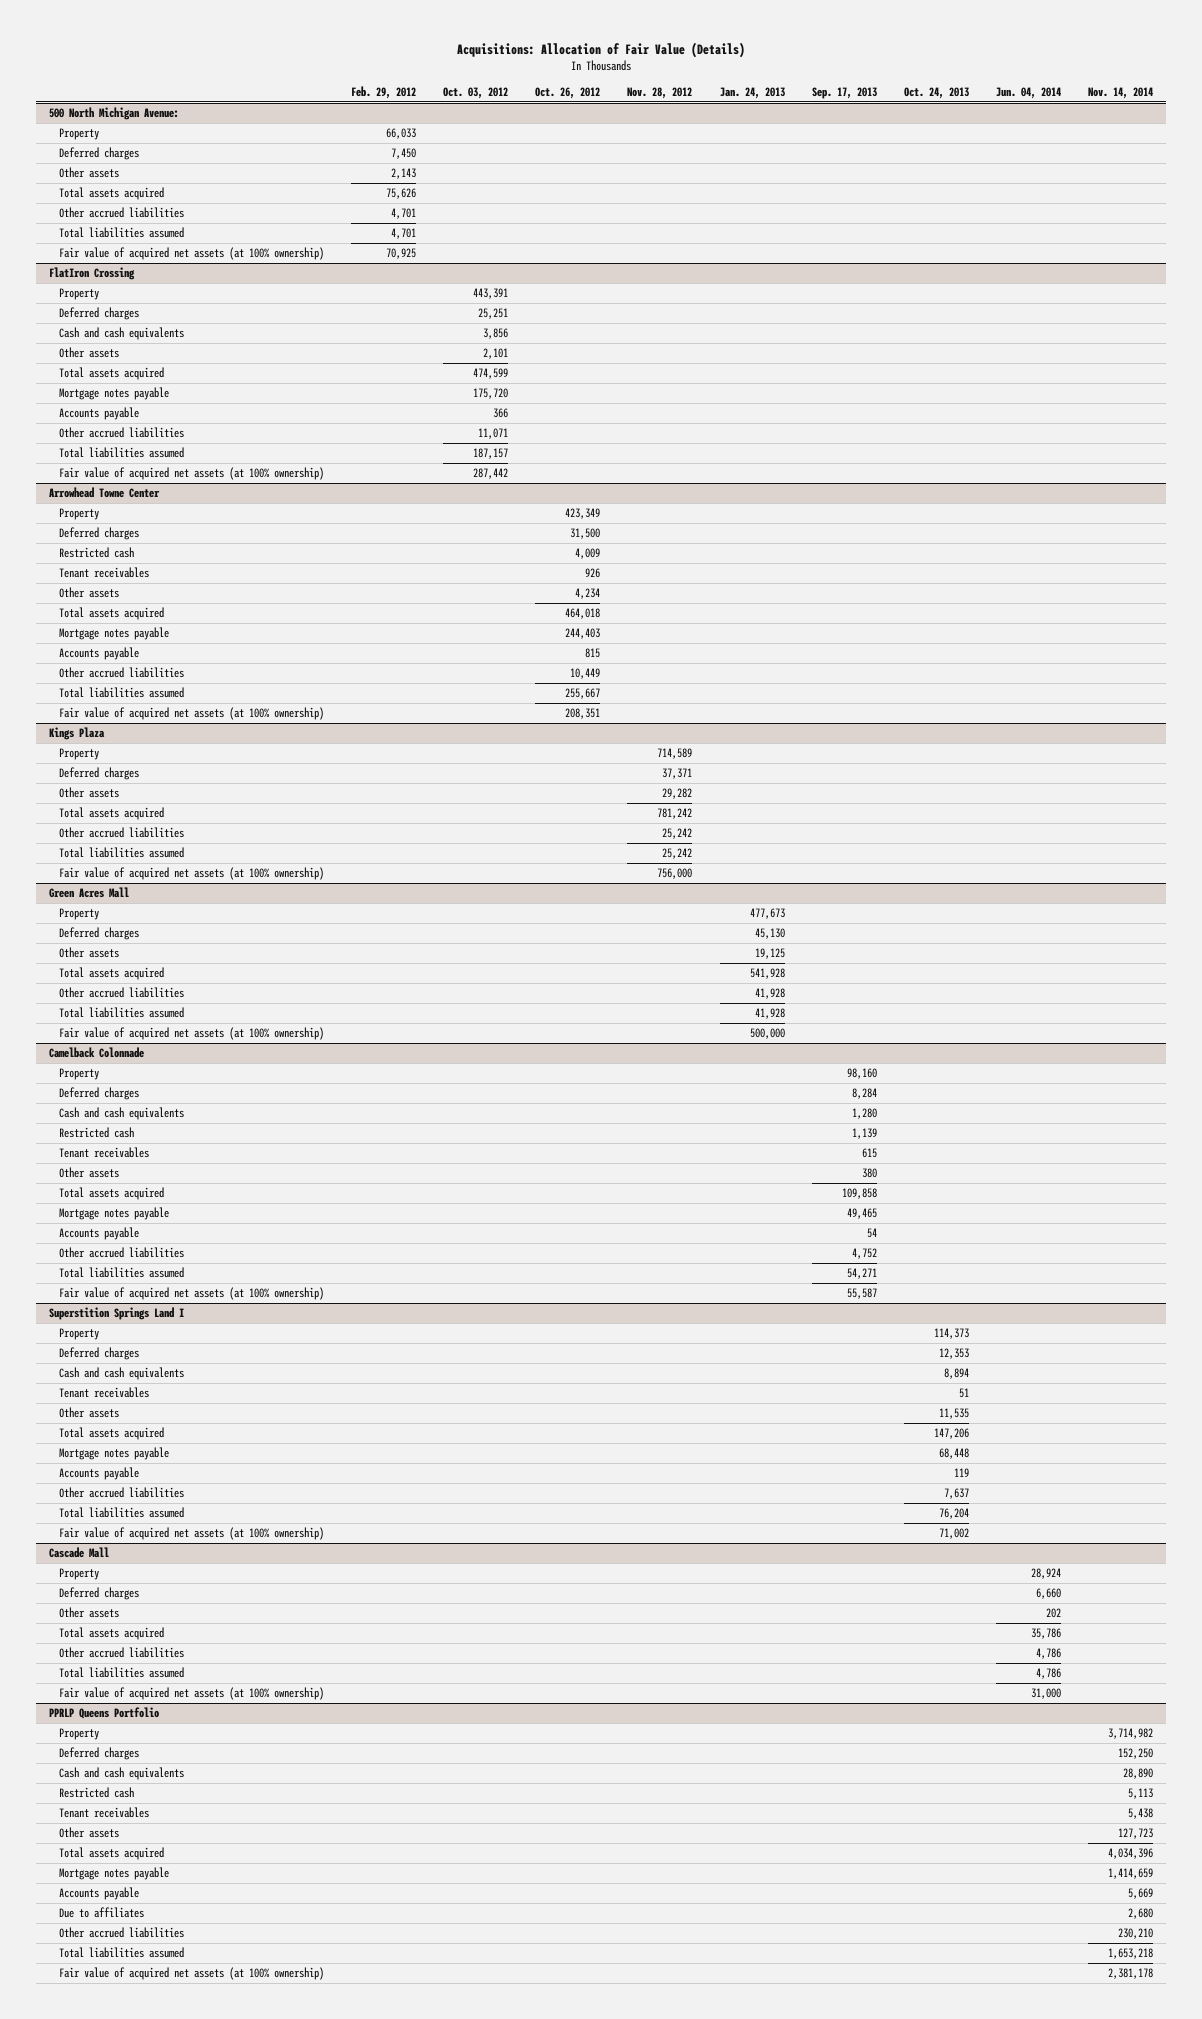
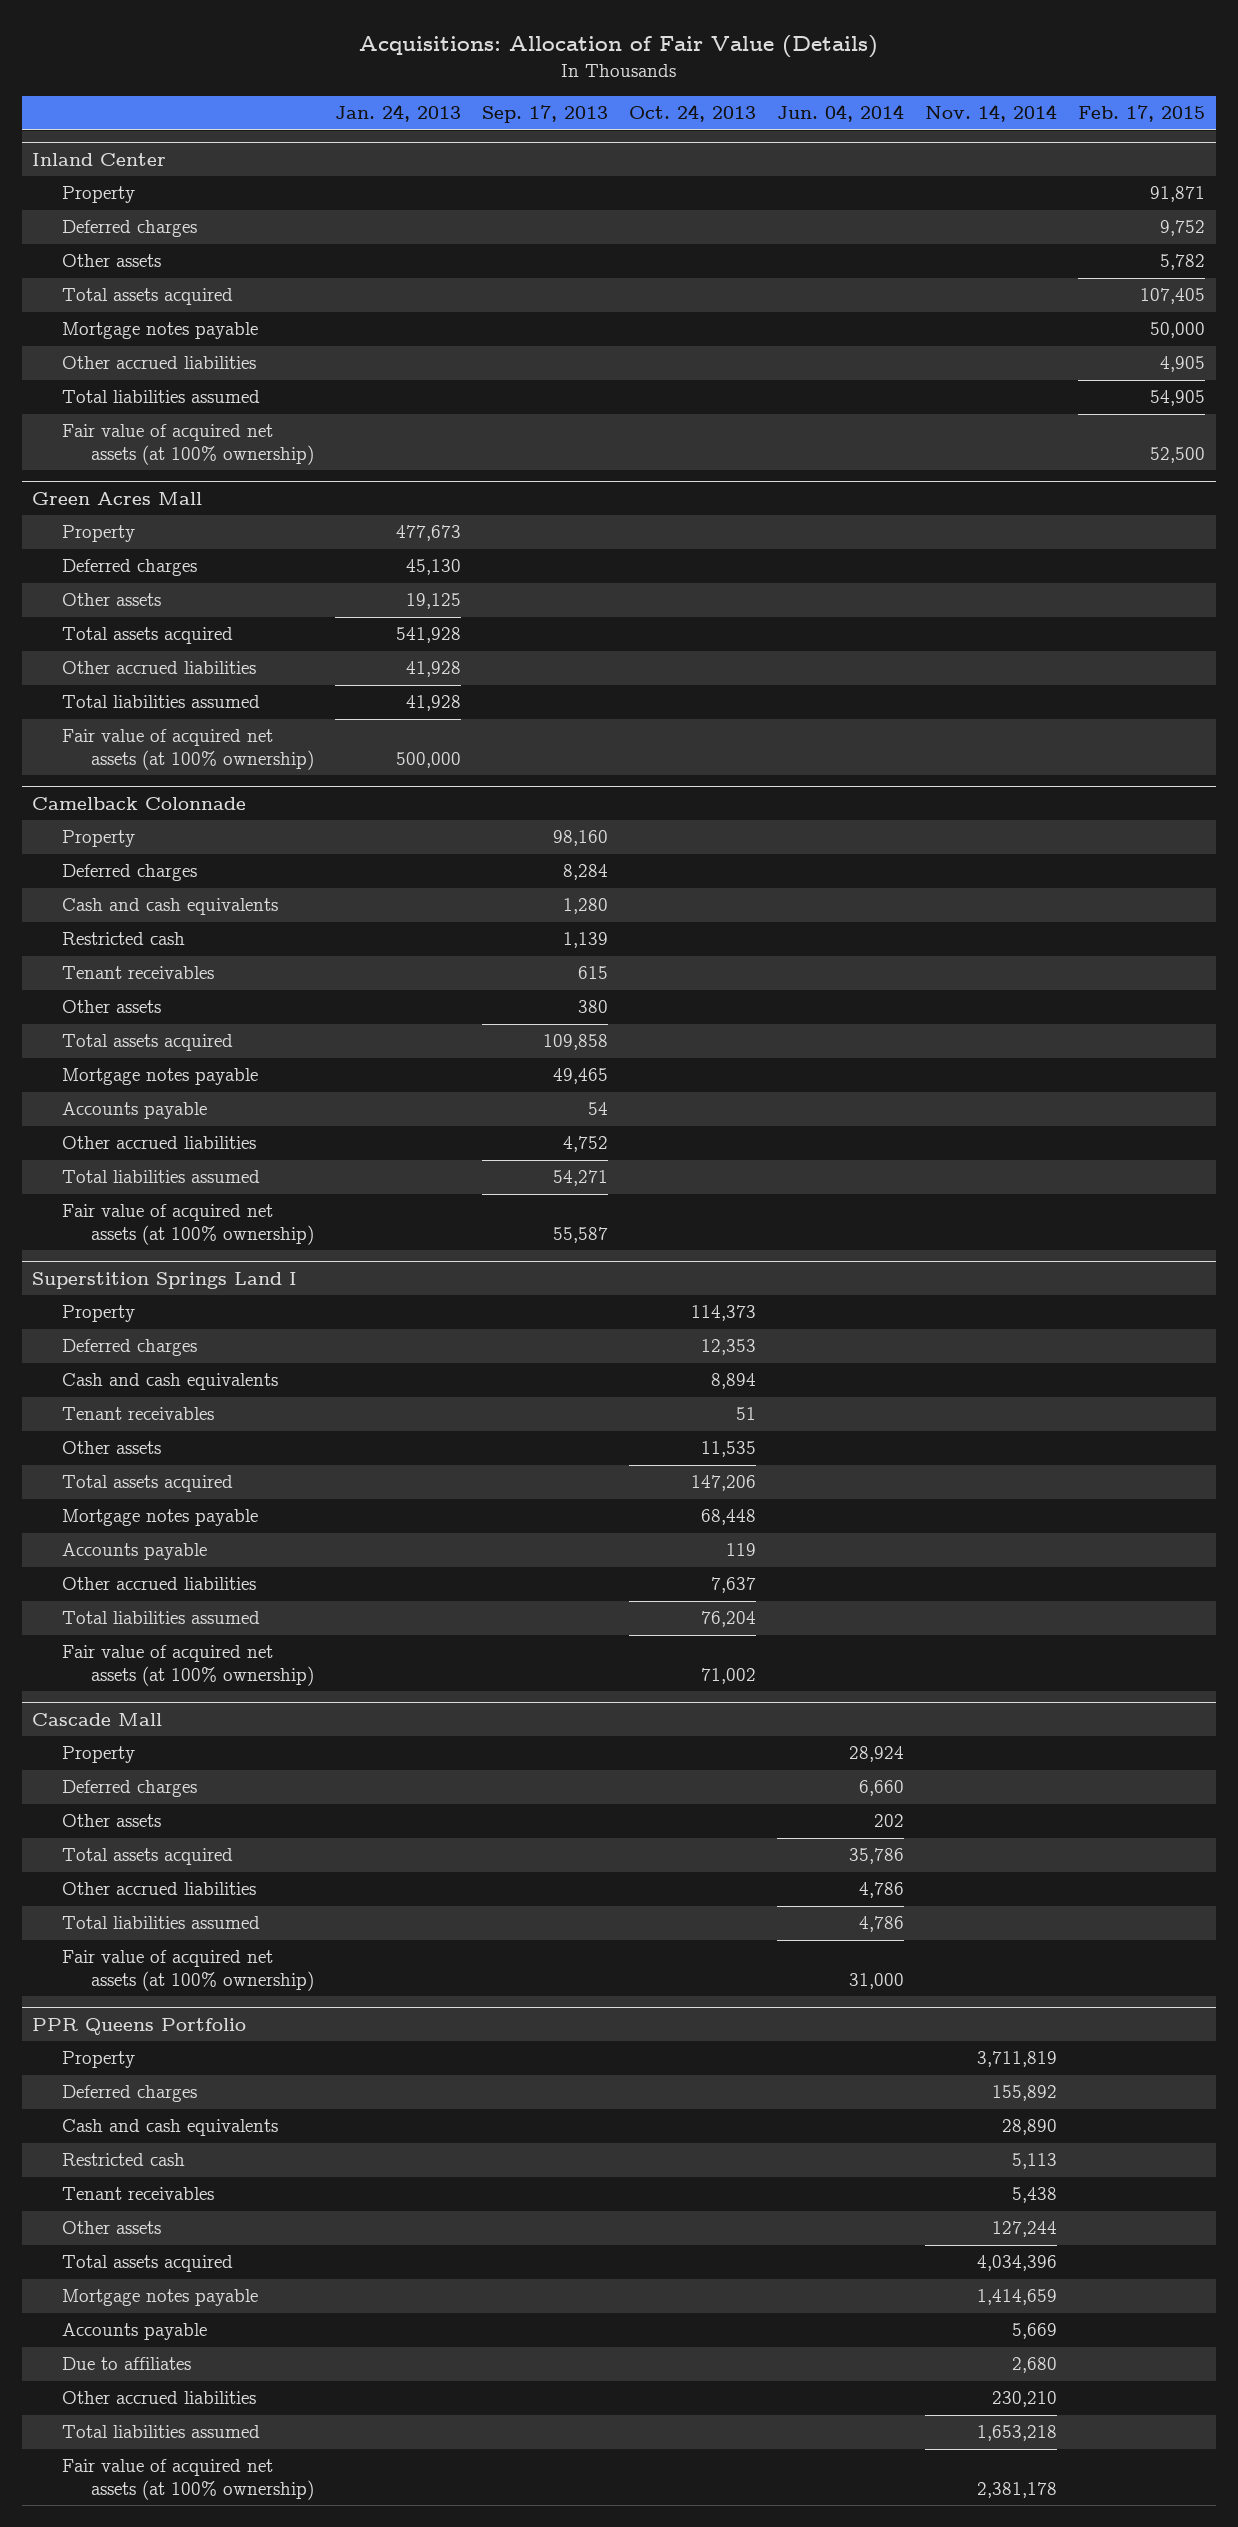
[351,86,417,100] Feb. 29, 2012 -> none
[443,87,509,100] Oct. 03, 2012 -> none
[535,87,601,100] Oct. 26, 2012 -> none
[627,87,693,100] Nov. 28, 2012 -> none
none -> [1078,105,1206,123] Feb. 17, 2015
[49,107,180,121] 500 North Michigan Avenue: -> none
[59,128,100,141] Property -> none
[59,147,140,161] Deferred charges -> none
[59,167,120,179] Other assets -> none
[59,187,165,201] Total assets acquired -> none
[59,207,185,219] Other accrued liabilities -> none
[59,227,185,239] Total liabilities assumed -> none
[59,247,325,261] Fair value of acquired net assets (at 100% ownership) -> none
[49,267,136,281] FlatIron Crossing -> none
[59,288,100,301] Property -> none
[59,307,140,321] Deferred charges -> none
[59,327,185,341] Cash and cash equivalents -> none
[59,347,120,359] Other assets -> none
[59,367,165,381] Total assets acquired -> none
[59,387,170,401] Mortgage notes payable -> none
[59,407,140,421] Accounts payable -> none
[59,427,185,439] Other accrued liabilities -> none
[59,447,185,459] Total liabilities assumed -> none
[59,467,325,481] Fair value of acquired net assets (at 100% ownership) -> none
[49,487,161,499] Arrowhead Towne Center -> none
[59,508,100,521] Property -> none
[59,527,140,541] Deferred charges -> none
[59,547,135,559] Restricted cash -> none
[59,567,150,579] Tenant receivables -> none
[59,587,120,599] Other assets -> none
[59,607,165,621] Total assets acquired -> none
[59,627,170,641] Mortgage notes payable -> none
[59,647,140,661] Accounts payable -> none
[59,667,185,679] Other accrued liabilities -> none
[59,687,185,699] Total liabilities assumed -> none
[59,707,325,721] Fair value of acquired net assets (at 100% ownership) -> none
[49,727,106,741] Kings Plaza -> none
[59,748,100,761] Property -> none
[59,767,140,781] Deferred charges -> none
[59,787,120,799] Other assets -> none
[59,807,165,821] Total assets acquired -> none
[59,827,185,839] Other accrued liabilities -> none
[59,847,185,859] Total liabilities assumed -> none
[59,867,325,881] Fair value of acquired net assets (at 100% ownership) -> none
none -> [32,152,167,166] Inland Center
none -> [61,186,135,204] Property
none -> [61,220,197,238] Deferred charges
none -> [61,254,161,268] Other assets
none -> [61,288,233,306] Total assets acquired
none -> [61,322,258,340] Mortgage notes payable
none -> [61,356,256,370] Other accrued liabilities
none -> [61,390,260,404] Total liabilities assumed
none -> [61,424,315,465] Fair value of acquired net assets (at 100% ownership)
[49,1707,160,1720] PPRLP Queens Portfolio -> [32,2017,247,2035] PPR Queens Portfolio
[1107,1728,1153,1740] 3,714,982 -> [977,2051,1058,2068] 3,711,819
[1117,1748,1153,1760] 152,250 -> [992,2085,1058,2102] 155,892
[1117,1828,1153,1840] 127,723 -> [992,2221,1058,2238] 127,244

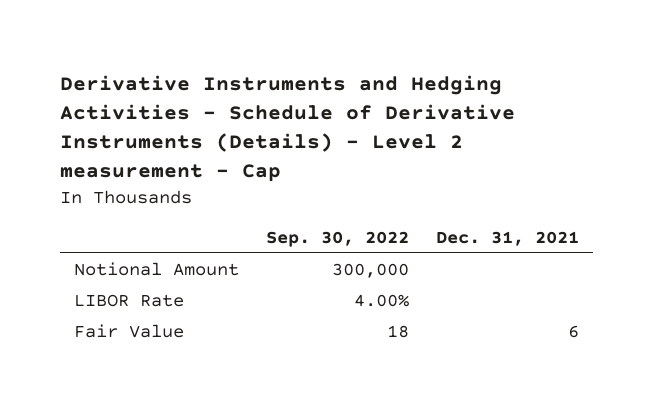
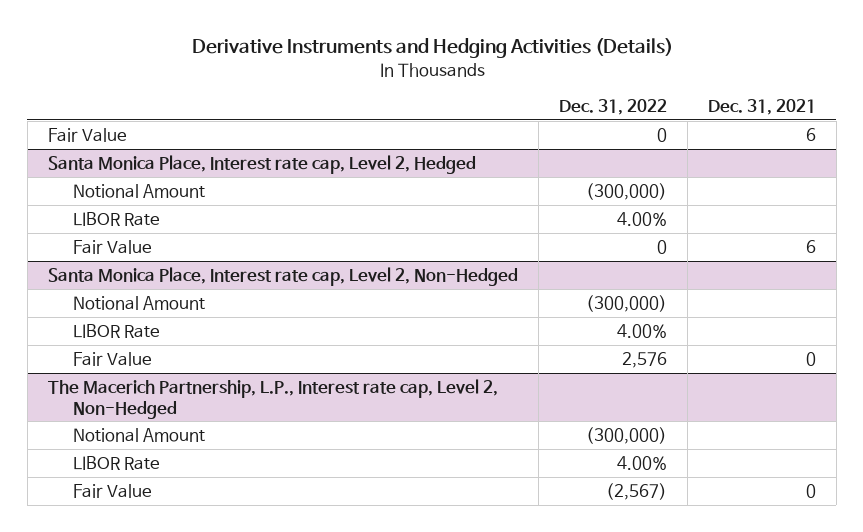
[60,74,516,183] Derivative Instruments and Hedging Activities - Schedule of Derivative Instruments (Details) - Level 2 measurement - Cap -> [191,38,673,59] Derivative Instruments and Hedging Activities (Details)
[266,230,410,247] Sep. 30, 2022 -> none
none -> [558,99,667,116] Dec. 31, 2022
[74,262,240,277] Notional Amount -> none
[74,294,185,308] LIBOR Rate -> none
none -> [47,154,476,174] Santa Monica Place, Interest rate cap, Level 2, Hedged
none -> [73,183,206,198] Notional Amount
none -> [73,211,161,226] LIBOR Rate
none -> [73,239,153,254] Fair Value
none -> [47,266,518,286] Santa Monica Place, Interest rate cap, Level 2, Non-Hedged
none -> [73,295,206,310] Notional Amount
none -> [73,323,161,338] LIBOR Rate
none -> [73,351,153,366] Fair Value
none -> [47,378,498,419] The Macerich Partnership, L.P., Interest rate cap, Level 2, Non-Hedged
none -> [73,427,206,442] Notional Amount
none -> [73,455,161,470] LIBOR Rate
none -> [73,483,153,498] Fair Value

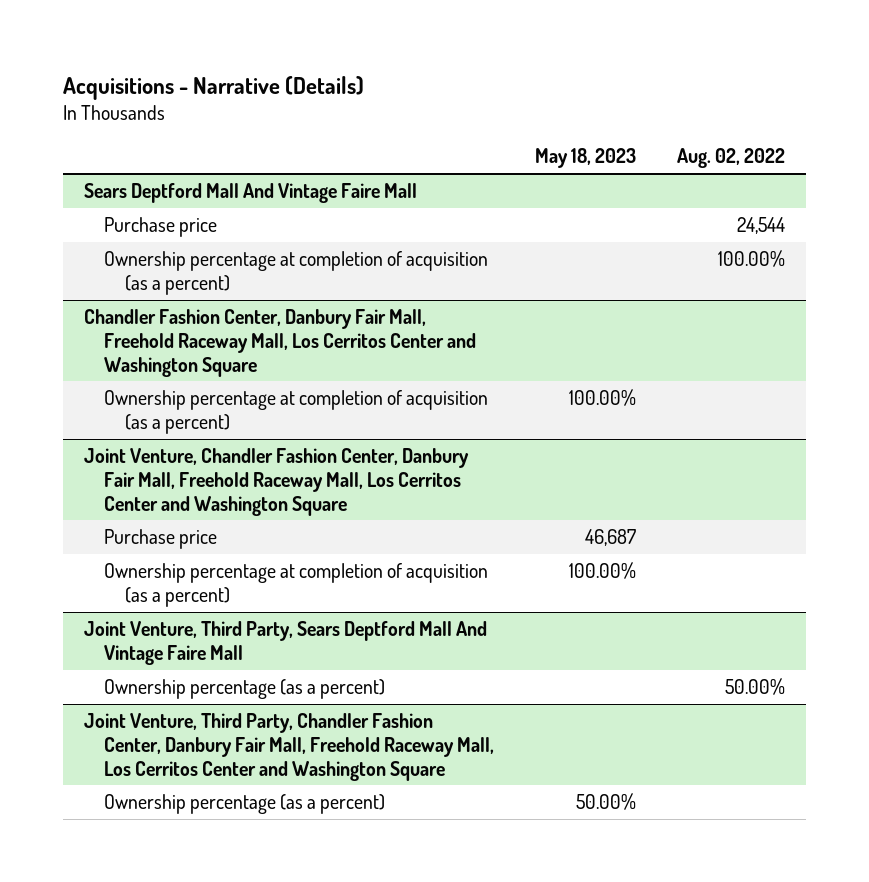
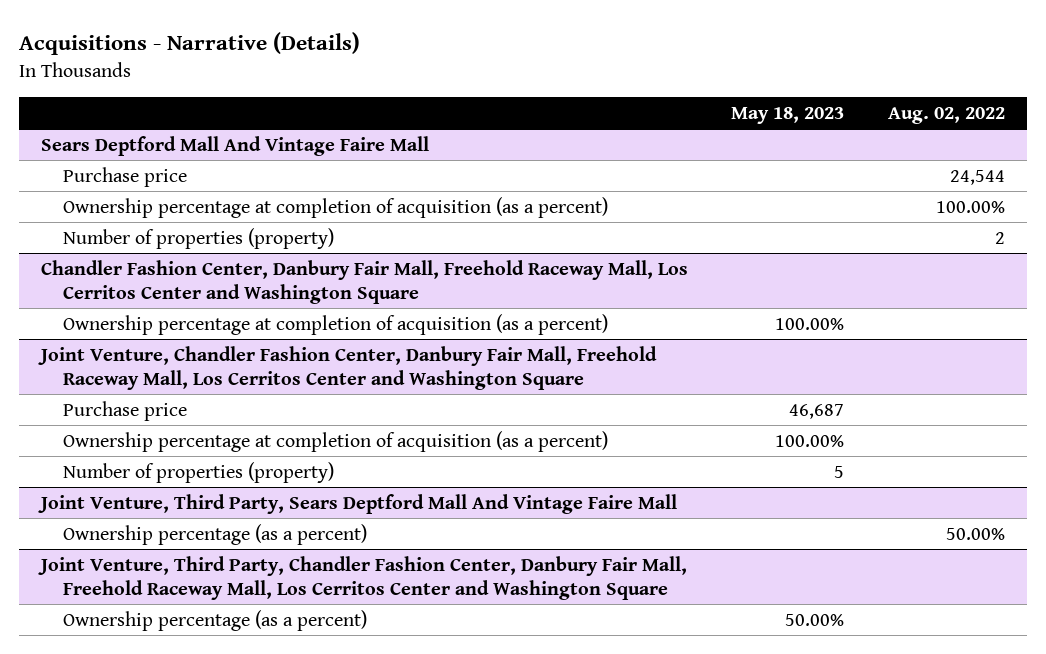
none -> [62,227,334,249] Number of properties (property)
none -> [62,461,334,483] Number of properties (property)

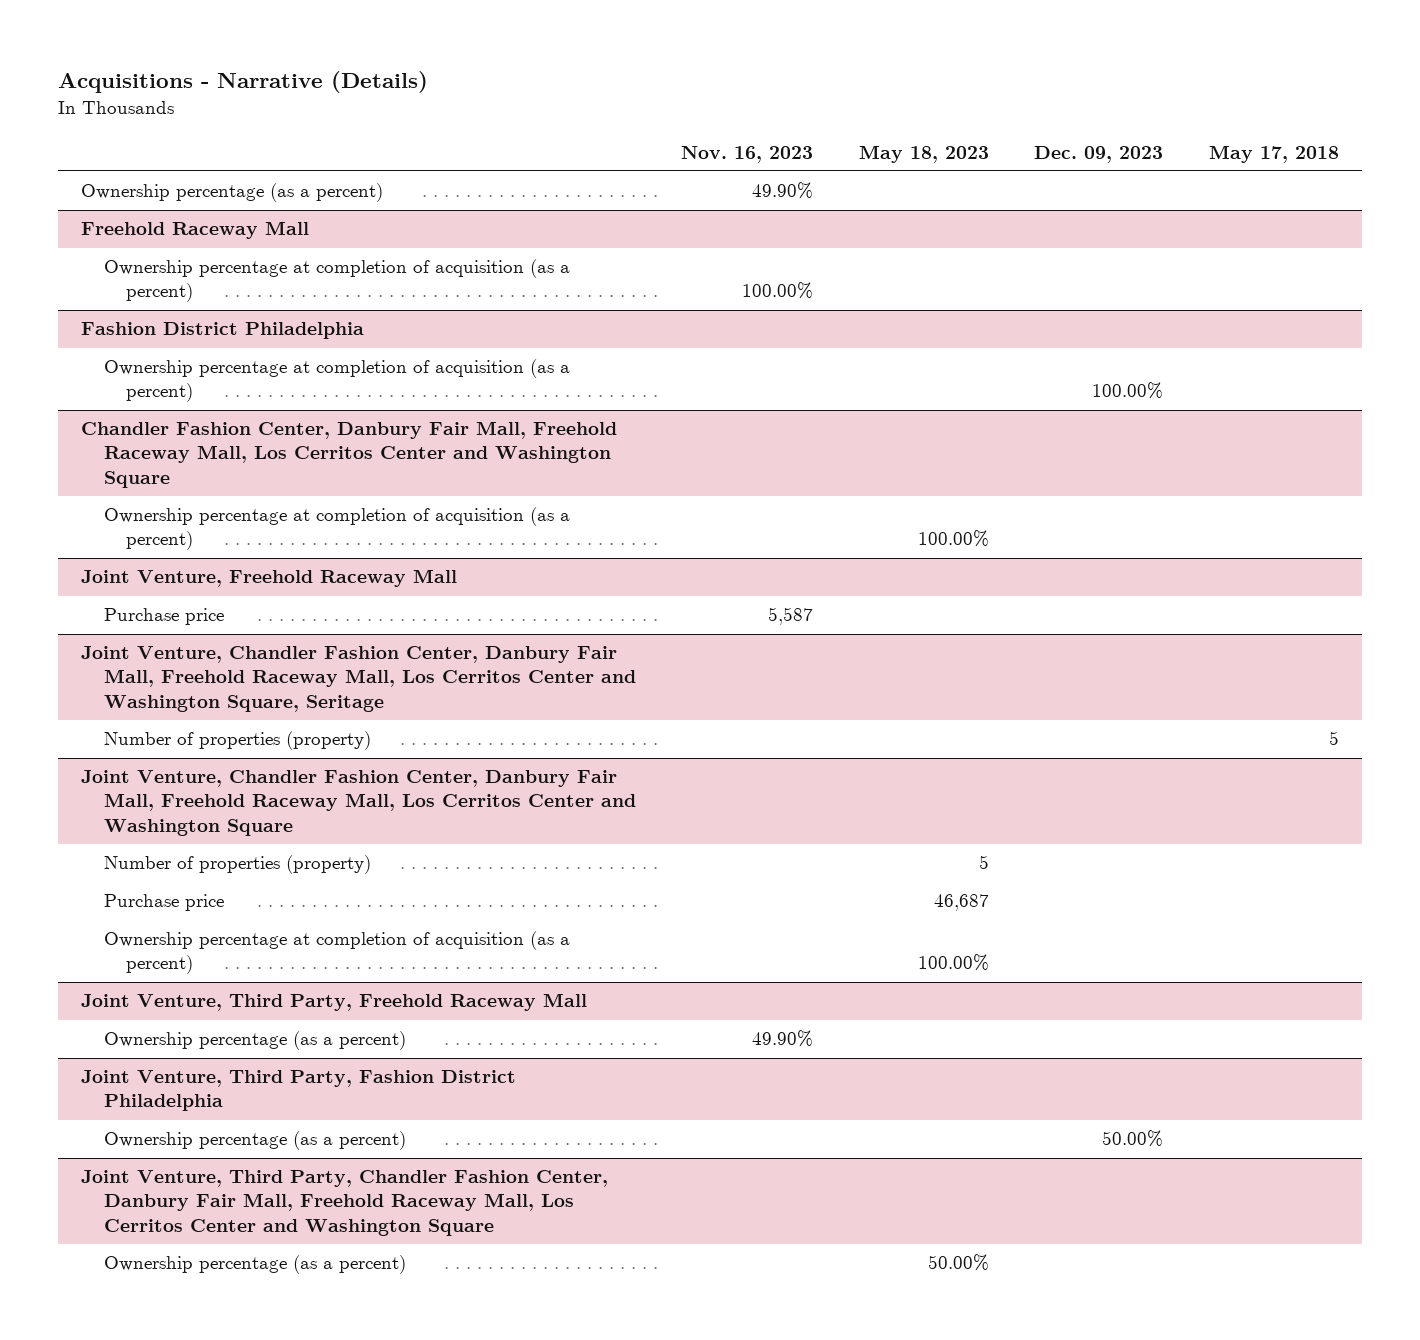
[887,106,1005,124] Aug. 02, 2022 -> none
none -> [681,145,814,163] Nov. 16, 2023
none -> [1034,145,1164,163] Dec. 09, 2023
none -> [1209,144,1340,163] May 17, 2018
[40,135,429,156] Sears Deptford Mall And Vintage Faire Mall -> none
[62,166,187,187] Purchase price -> none
[62,196,608,218] Ownership percentage at completion of acquisition (as a percent) -> none
[62,227,334,249] Number of properties (property) -> none
none -> [81,183,384,203] Ownership percentage (as a percent)
none -> [81,221,310,240] Freehold Raceway Mall
none -> [103,259,570,303] Ownership percentage at completion of acquisition (as a percent)
none -> [81,322,365,340] Fashion District Philadelphia
none -> [103,359,570,403] Ownership percentage at completion of acquisition (as a percent)
none -> [81,569,458,588] Joint Venture, Freehold Raceway Mall
none -> [103,608,224,626] Purchase price
none -> [81,646,636,712] Joint Venture, Chandler Fashion Center, Danbury Fair Mall, Freehold Raceway Mall, Los Cerritos Center and Washington Square, Seritage
none -> [103,731,371,751] Number of properties (property)
[62,461,334,483] Number of properties (property) -> [103,855,371,875] Number of properties (property)
[37,493,677,514] Joint Venture, Third Party, Sears Deptford Mall And Vintage Faire Mall -> none
[62,523,367,545] Ownership percentage (as a percent) -> none
none -> [81,993,588,1012] Joint Venture, Third Party, Freehold Raceway Mall
none -> [103,1031,406,1051] Ownership percentage (as a percent)
none -> [81,1070,517,1112] Joint Venture, Third Party, Fashion District Philadelphia
none -> [103,1131,406,1151] Ownership percentage (as a percent)

